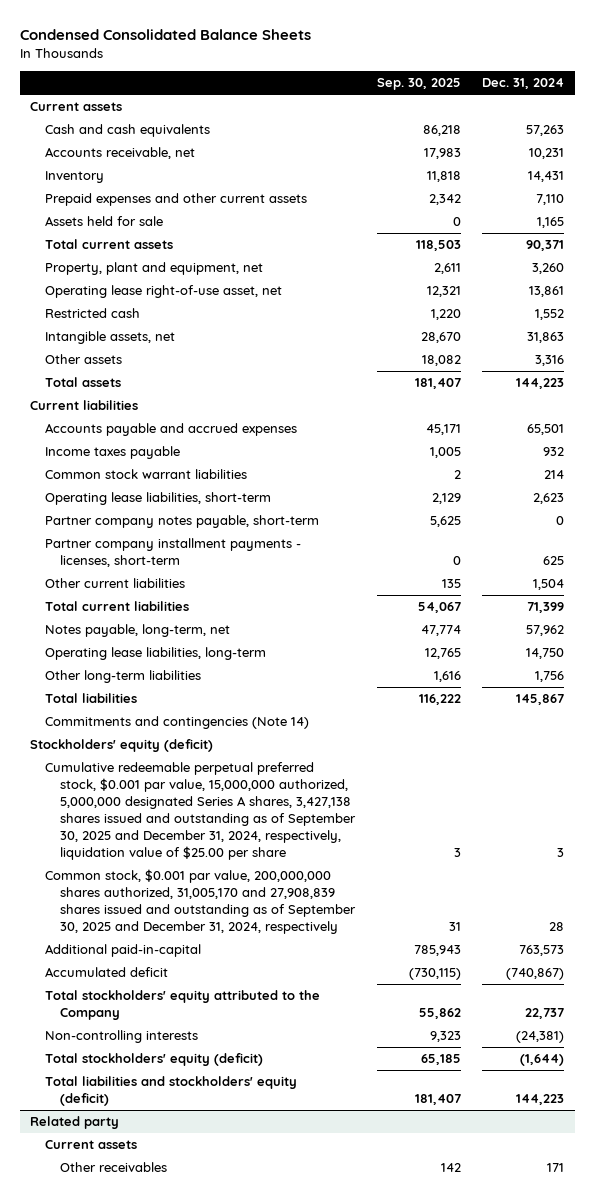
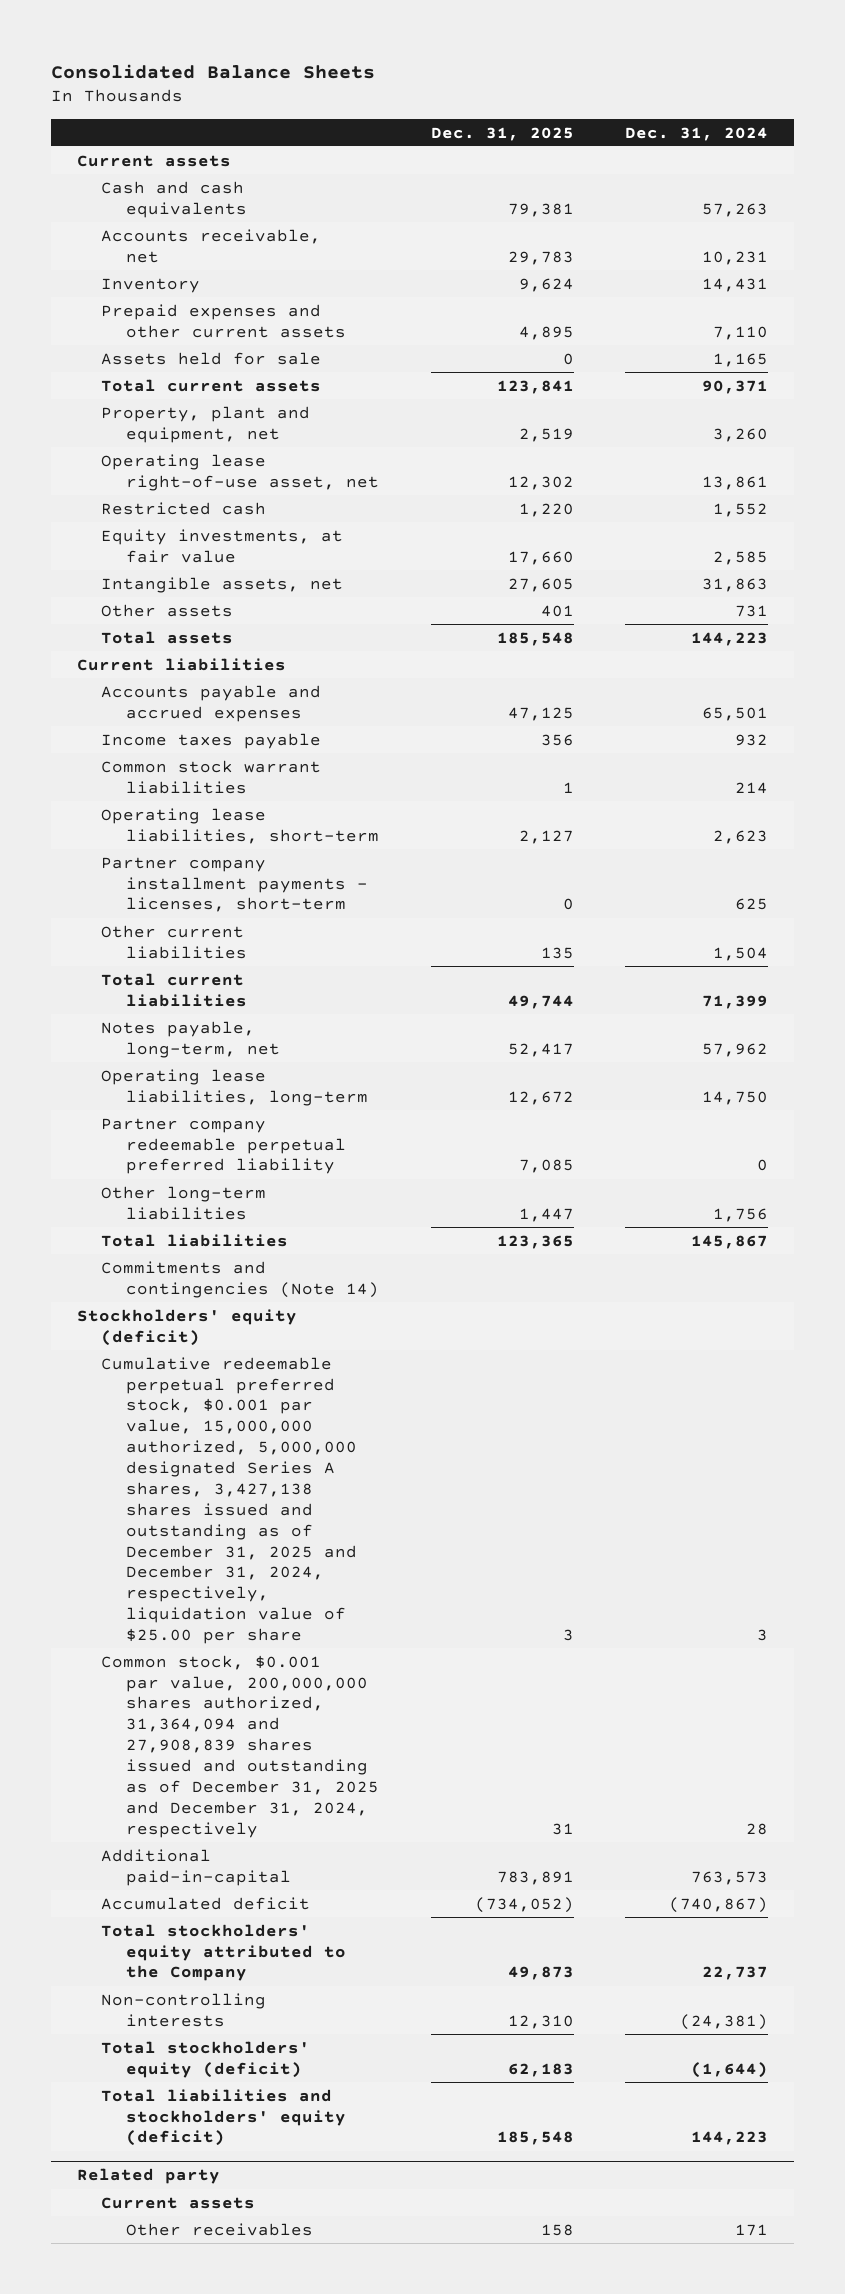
[19,29,311,41] Condensed Consolidated Balance Sheets -> [50,63,375,79] Consolidated Balance Sheets
[376,78,461,91] Sep. 30, 2025 -> none
none -> [430,126,574,141] Dec. 31, 2025
none -> [101,528,344,563] Equity investments, at fair value
[534,355,564,367] 3,316 -> [735,604,769,617] 731
[45,515,320,529] Partner company notes payable, short-term -> none
none -> [101,1117,347,1175] Partner company redeemable perpetual preferred liability
[45,762,357,861] Cumulative redeemable perpetual preferred stock, $0.001 par value, 15,000,000 authorized, 5,000,000 designated Series A shares, 3,427,138 shares issued and outstanding as of September 30, 2025 and December 31, 2024, respectively, liquidation value of $25.00 per share -> [101,1356,358,1645] Cumulative redeemable perpetual preferred stock, $0.001 par value, 15,000,000 authorized, 5,000,000 designated Series A shares, 3,427,138 shares issued and outstanding as of December 31, 2025 and December 31, 2024, respectively, liquidation value of $25.00 per share
[45,869,357,935] Common stock, $0.001 par value, 200,000,000 shares authorized, 31,005,170 and 27,908,839 shares issued and outstanding as of September 30, 2025 and December 31, 2024, respectively -> [101,1654,380,1838] Common stock, $0.001 par value, 200,000,000 shares authorized, 31,364,094 and 27,908,839 shares issued and outstanding as of December 31, 2025 and December 31, 2024, respectively

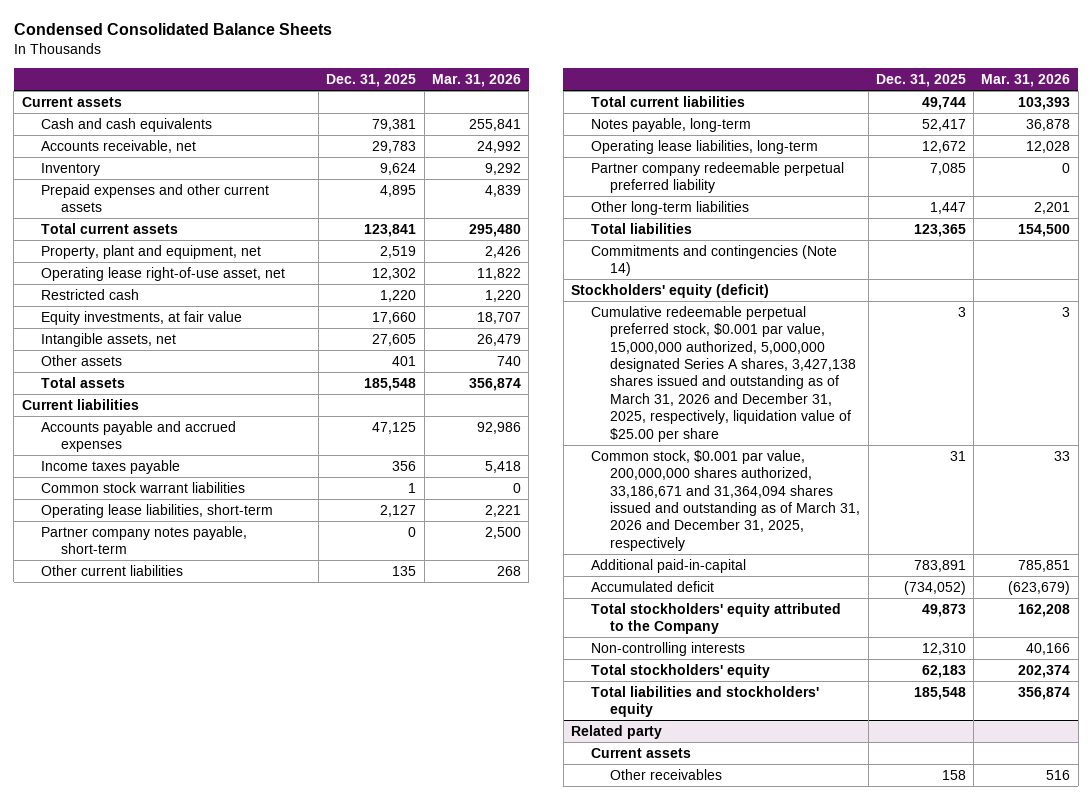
[50,63,375,79] Consolidated Balance Sheets -> [13,23,332,36] Condensed Consolidated Balance Sheets
[625,126,769,141] Dec. 31, 2024 -> none
none -> [431,73,521,87] Mar. 31, 2026
[101,351,322,365] Assets held for sale -> none
[101,856,369,913] Partner company installment payments - licenses, short-term -> none
none -> [41,525,248,555] Partner company notes payable, short-term
[101,1020,281,1058] Notes payable, long-term, net -> [590,117,751,132] Notes payable, long-term
[101,1356,358,1645] Cumulative redeemable perpetual preferred stock, $0.001 par value, 15,000,000 authorized, 5,000,000 designated Series A shares, 3,427,138 shares issued and outstanding as of December 31, 2025 and December 31, 2024, respectively, liquidation value of $25.00 per share -> [590,305,857,442] Cumulative redeemable perpetual preferred stock, $0.001 par value, 15,000,000 authorized, 5,000,000 designated Series A shares, 3,427,138 shares issued and outstanding as of March 31, 2026 and December 31, 2025, respectively, liquidation value of $25.00 per share
[101,1654,380,1838] Common stock, $0.001 par value, 200,000,000 shares authorized, 31,364,094 and 27,908,839 shares issued and outstanding as of December 31, 2025 and December 31, 2024, respectively -> [590,449,861,551] Common stock, $0.001 par value, 200,000,000 shares authorized, 33,186,671 and 31,364,094 shares issued and outstanding as of March 31, 2026 and December 31, 2025, respectively
[101,2040,311,2078] Total stockholders' equity (deficit) -> [590,663,770,678] Total stockholders' equity
[101,2088,347,2147] Total liabilities and stockholders' equity (deficit) -> [590,685,819,718] Total liabilities and stockholders' equity

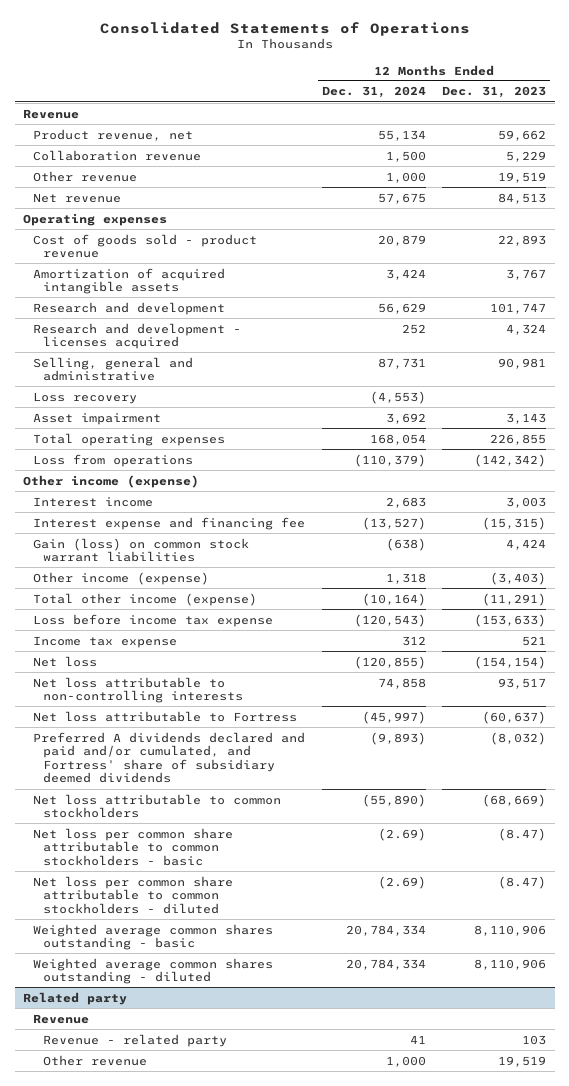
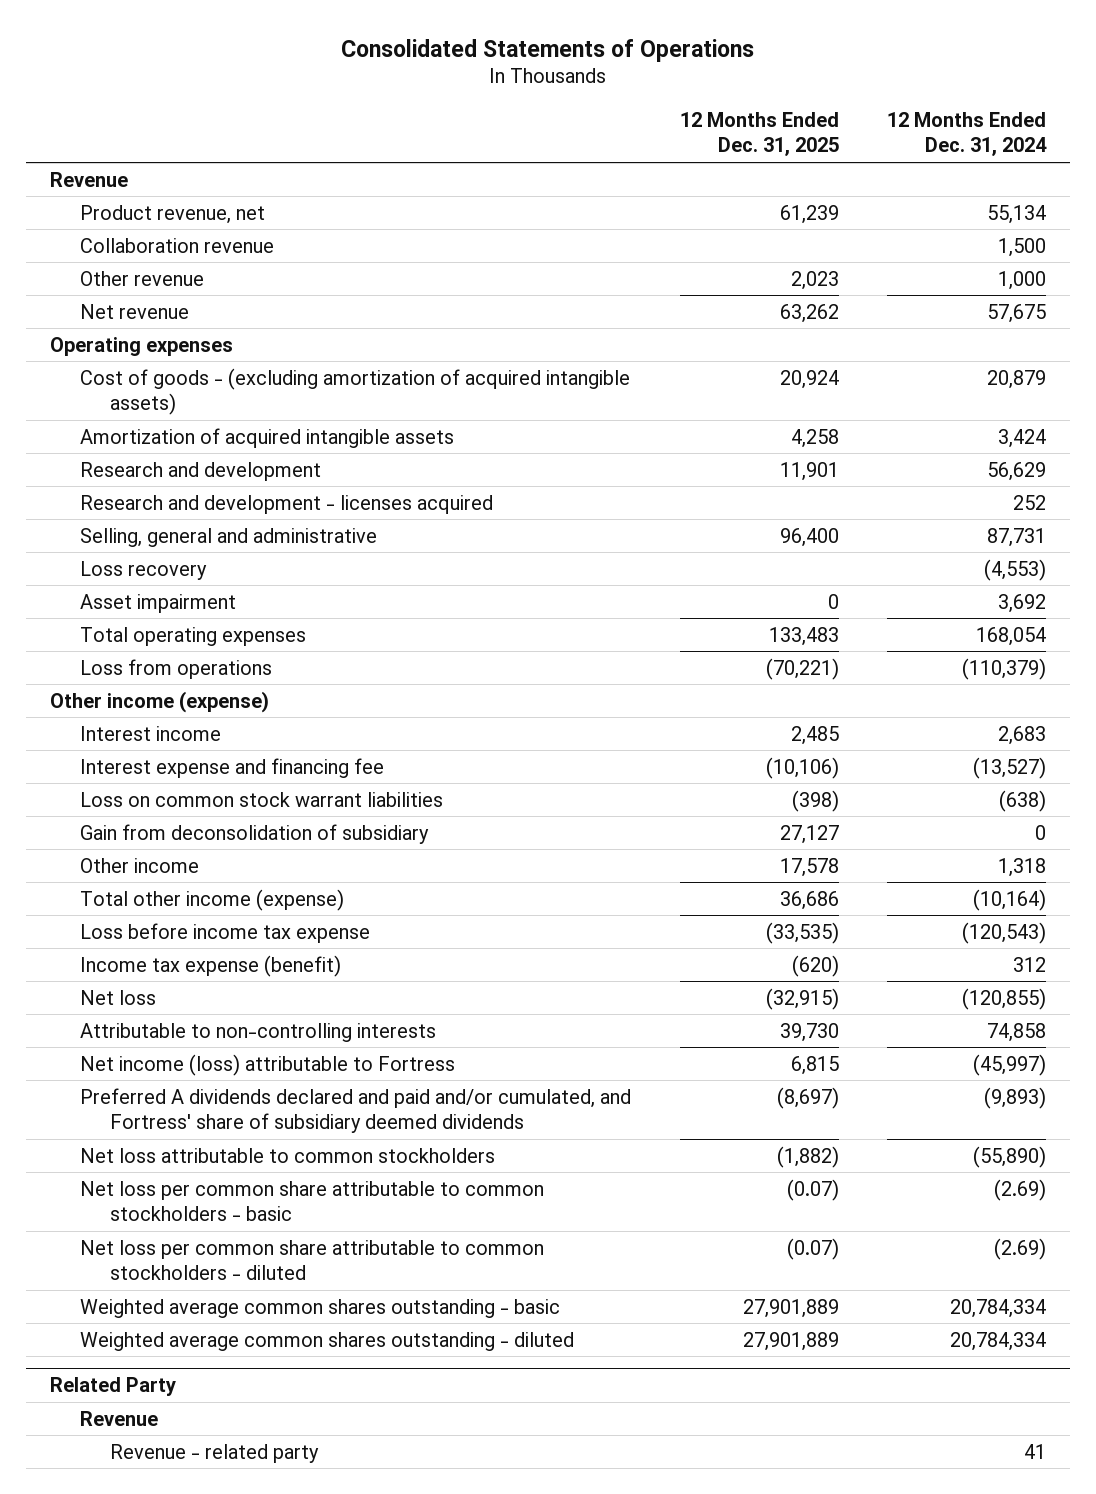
[442,86,547,99] Dec. 31, 2023 -> none
none -> [679,111,839,157] 12 Months Ended Dec. 31, 2025
[33,233,258,259] Cost of goods sold - product revenue -> [80,367,631,416] Cost of goods - (excluding amortization of acquired intangible assets)
[33,537,250,563] Gain (loss) on common stock warrant liabilities -> [80,791,444,807] Loss on common stock warrant liabilities
none -> [80,823,430,844] Gain from deconsolidation of subsidiary
[33,571,210,585] Other income (expense) -> [80,857,200,873] Other income
[33,635,178,648] Income tax expense -> [80,954,342,977] Income tax expense (benefit)
[33,676,244,704] Net loss attributable to non-controlling interests -> [80,1022,437,1042] Attributable to non-controlling interests
[33,710,298,722] Net loss attributable to Fortress -> [80,1053,456,1076] Net income (loss) attributable to Fortress
[23,991,128,1005] Related party -> [50,1377,177,1397] Related Party
[43,1054,148,1066] Other revenue -> none

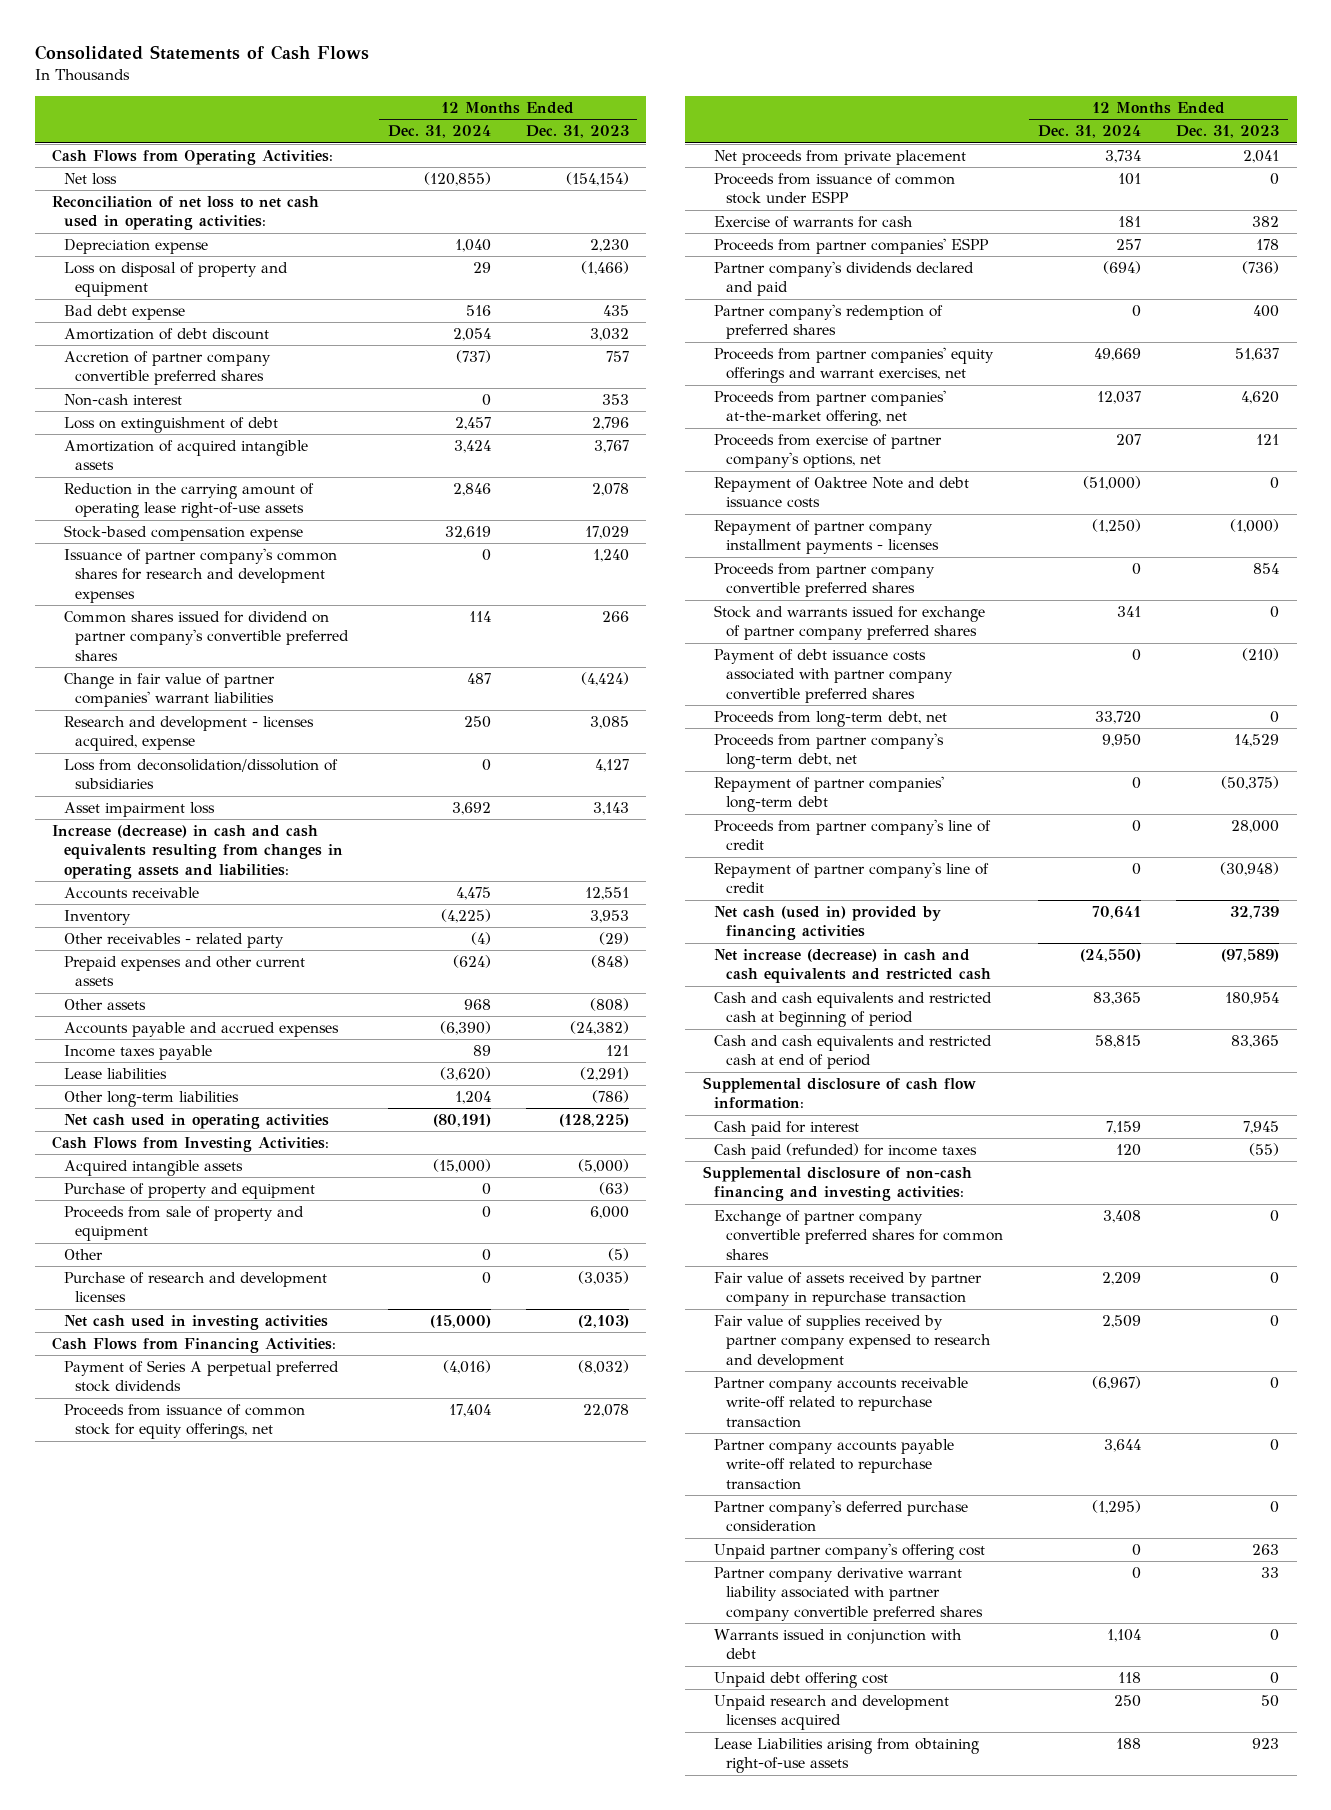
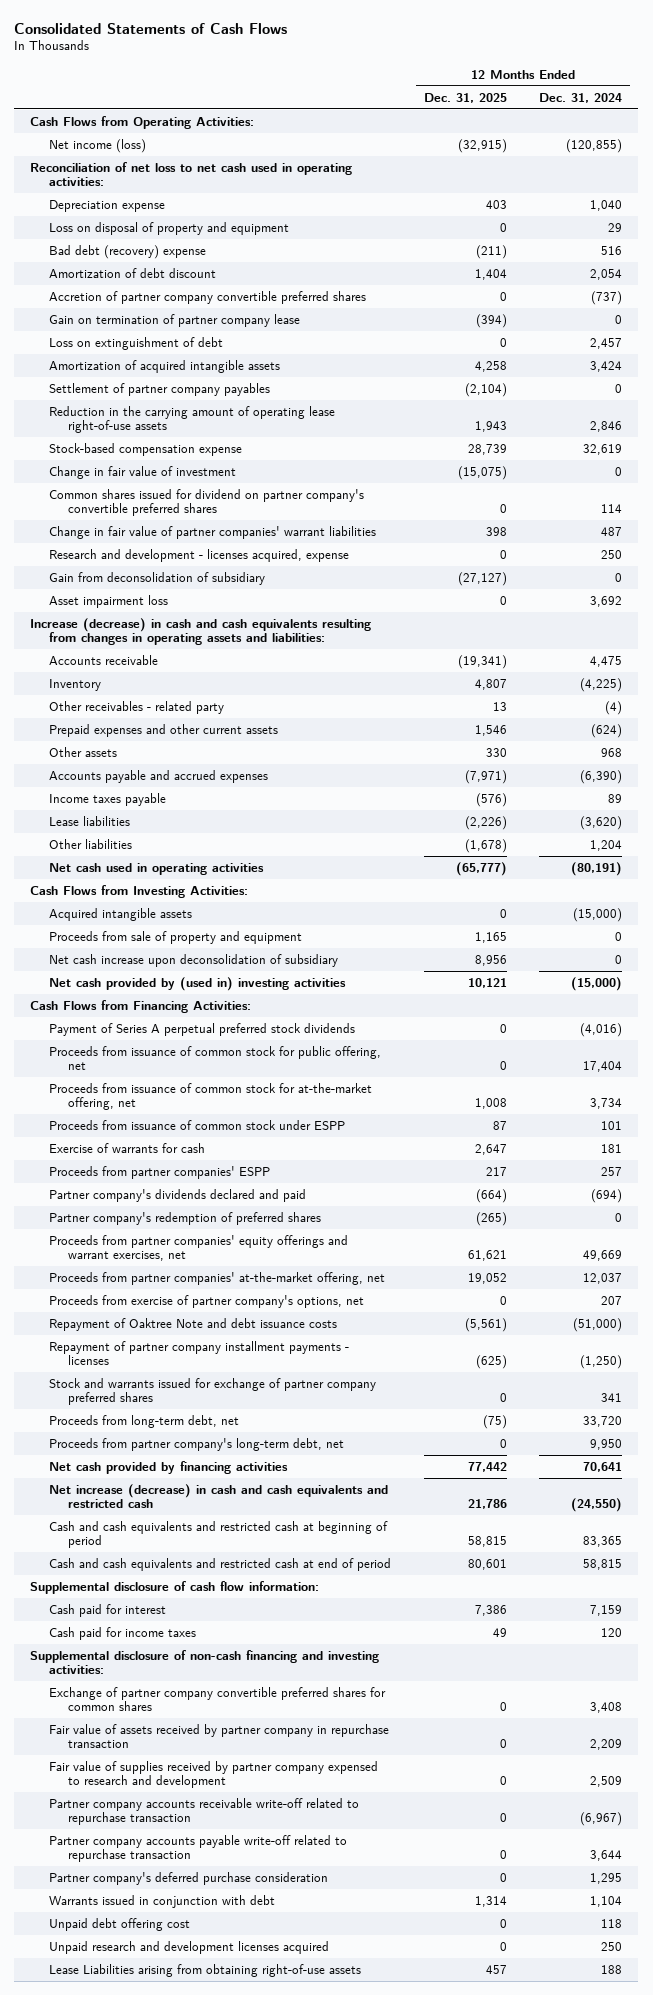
[525,125,629,139] Dec. 31, 2023 -> none
none -> [423,92,507,103] Dec. 31, 2025
[63,173,117,186] Net loss -> [49,138,147,153] Net income (loss)
[63,305,185,321] Bad debt expense -> [49,244,207,259] Bad debt (recovery) expense
[63,394,182,407] Non-cash interest -> none
none -> [49,313,301,327] Gain on termination of partner company lease
none -> [49,382,271,396] Settlement of partner company payables
[63,548,337,603] Issuance of partner company's common shares for research and development expenses -> none
none -> [49,465,237,479] Change in fair value of investment
[63,759,338,790] Loss from deconsolidation/dissolution of subsidiaries -> none
none -> [49,571,266,585] Gain from deconsolidation of subsidiary
[63,1091,239,1108] Other long-term liabilities -> [49,838,133,849] Other liabilities
[63,1183,315,1200] Purchase of property and equipment -> none
[63,1249,103,1261] Other -> none
[63,1272,327,1303] Purchase of research and development licenses -> none
none -> [49,953,339,967] Net cash increase upon deconsolidation of subsidiary
[63,1315,328,1331] Net cash used in investing activities -> [49,976,347,991] Net cash provided by (used in) investing activities
[63,1404,305,1440] Proceeds from issuance of common stock for equity offerings, net -> [49,1045,382,1071] Proceeds from issuance of common stock for public offering, net
[714,150,967,166] Net proceeds from private placement -> [49,1082,373,1111] Proceeds from issuance of common stock for at-the-market offering, net
[714,563,936,598] Proceeds from partner company convertible preferred shares -> none
[714,649,954,703] Payment of debt issuance costs associated with partner company convertible preferred shares -> none
[714,776,945,813] Repayment of partner companies' long-term debt -> none
[714,819,992,851] Proceeds from partner company's line of credit -> none
[714,862,990,894] Repayment of partner company's line of credit -> none
[714,906,942,941] Net cash (used in) provided by financing activities -> [49,1460,289,1474] Net cash provided by financing activities
[714,1143,978,1160] Cash paid (refunded) for income taxes -> [49,1626,197,1640] Cash paid for income taxes
[714,1543,986,1561] Unpaid partner company's offering cost -> none
[714,1567,984,1621] Partner company derivative warrant liability associated with partner company convertible preferred shares -> none
[1092,1500,1142,1515] (1,295) -> [590,1872,623,1884] 1,295

